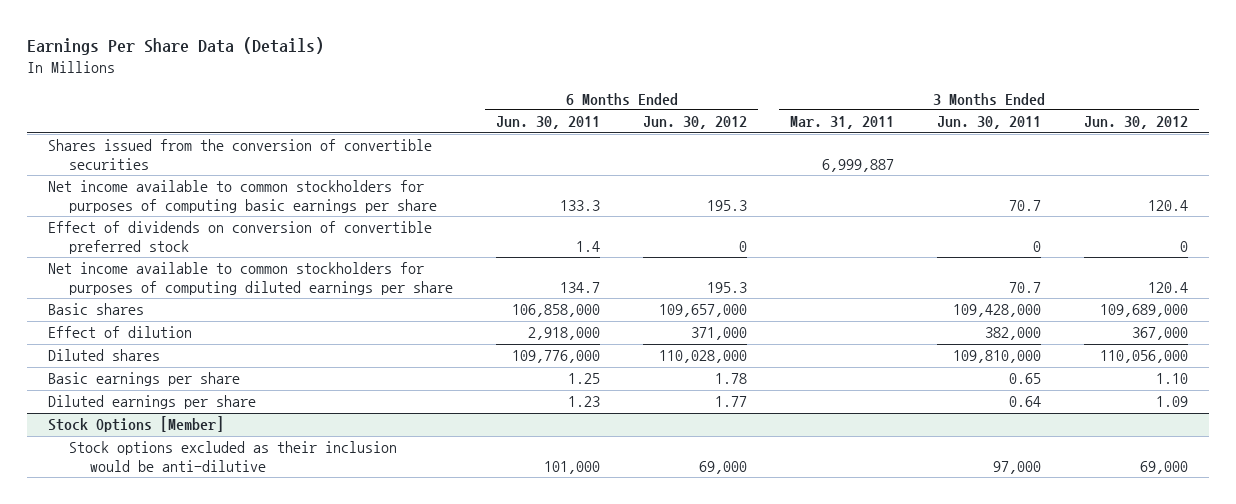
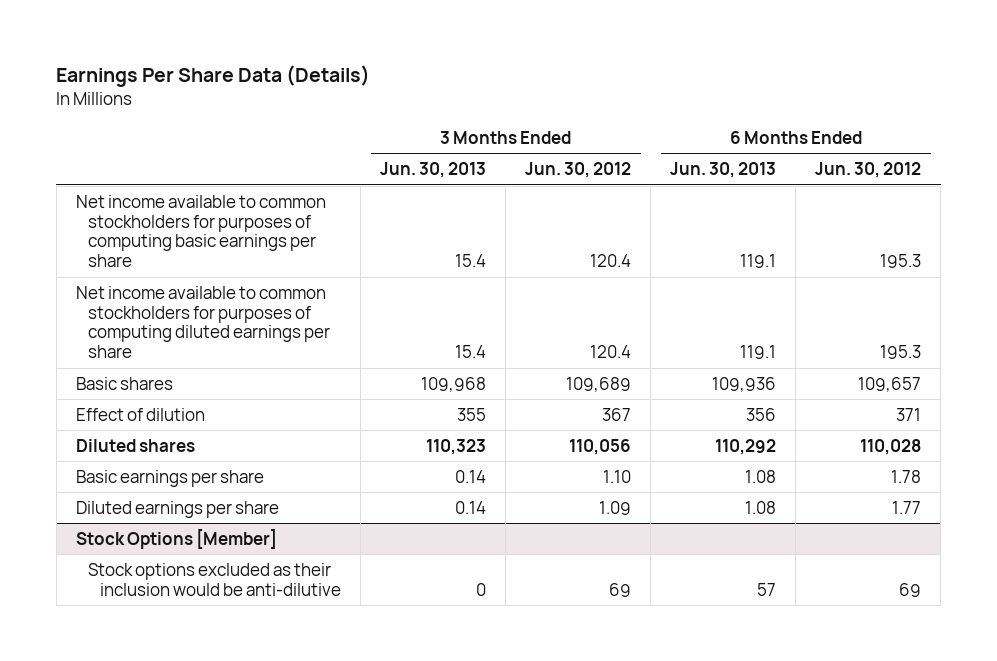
[496,116,601,130] Jun. 30, 2011 -> none
[790,116,895,130] Mar. 31, 2011 -> none
[937,116,1042,130] Jun. 30, 2011 -> none
none -> [380,162,487,179] Jun. 30, 2013
none -> [670,162,777,179] Jun. 30, 2013
[48,139,433,171] Shares issued from the conversion of convertible securities -> none
[48,221,433,255] Effect of dividends on conversion of convertible preferred stock -> none
[659,304,748,318] 109,657,000 -> [858,376,922,392] 109,657
[1100,304,1189,318] 109,689,000 -> [566,376,632,392] 109,689
[691,327,748,341] 371,000 -> [896,407,922,421] 371
[1132,327,1189,341] 367,000 -> [602,407,632,421] 367
[659,350,748,364] 110,028,000 -> [860,438,922,455] 110,028
[1100,350,1189,364] 110,056,000 -> [569,438,632,455] 110,056
[699,461,748,475] 69,000 -> [899,582,922,597] 69
[1140,461,1189,475] 69,000 -> [609,582,632,597] 69

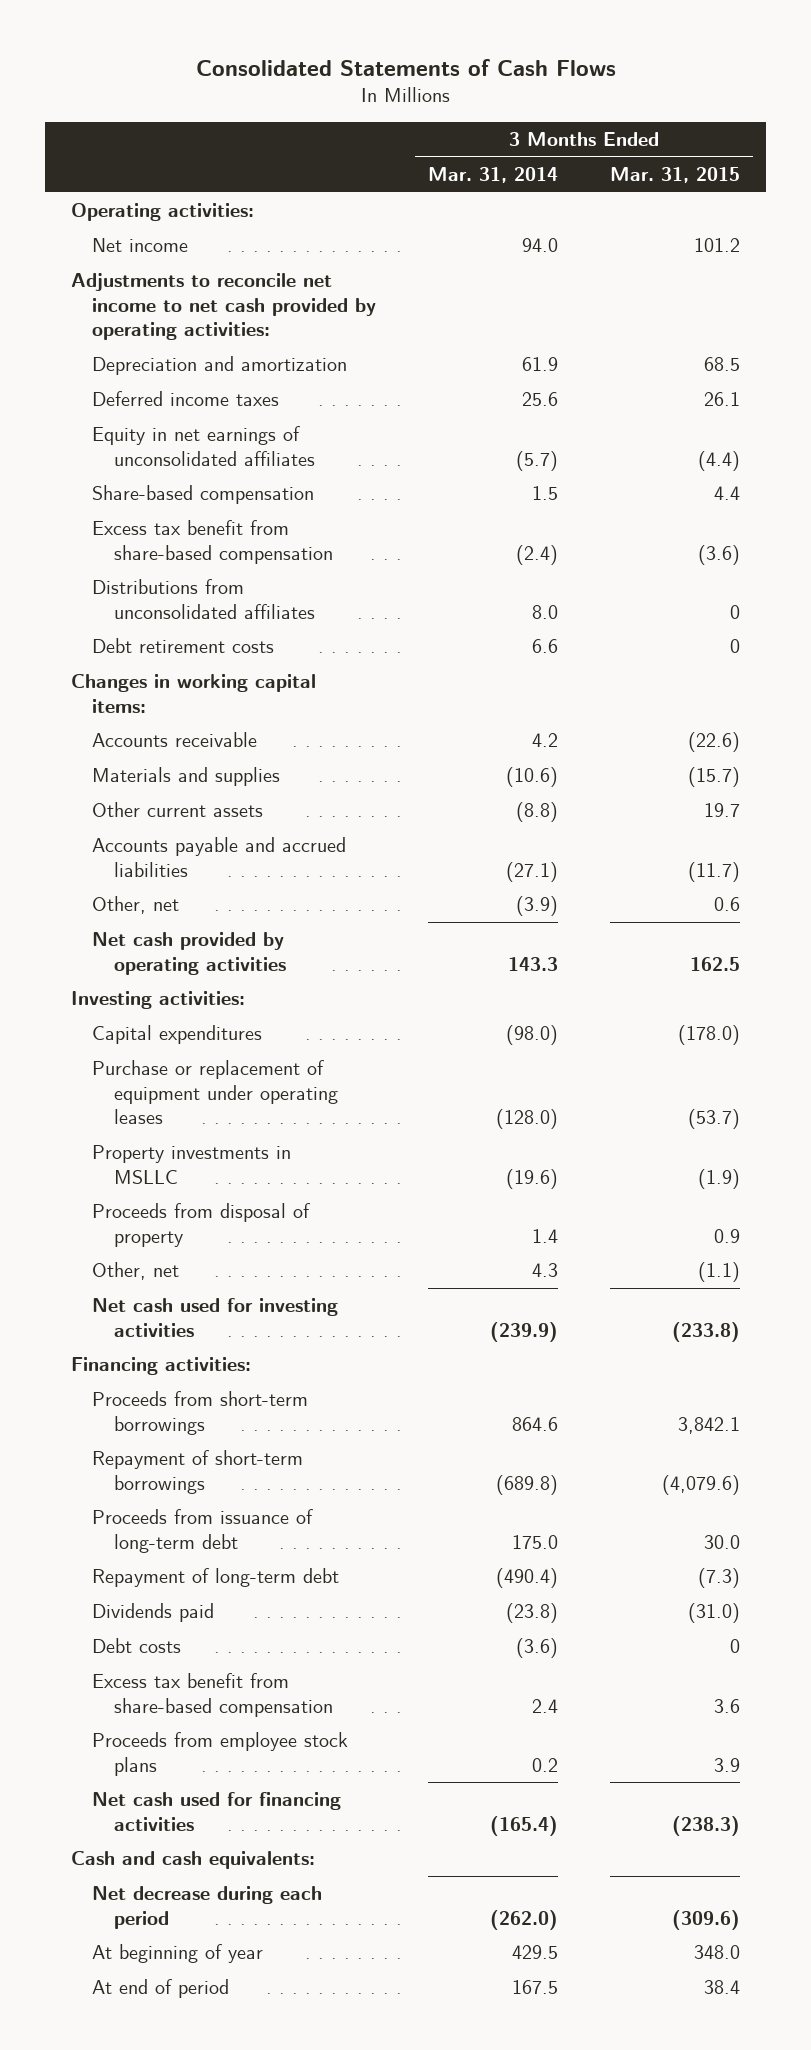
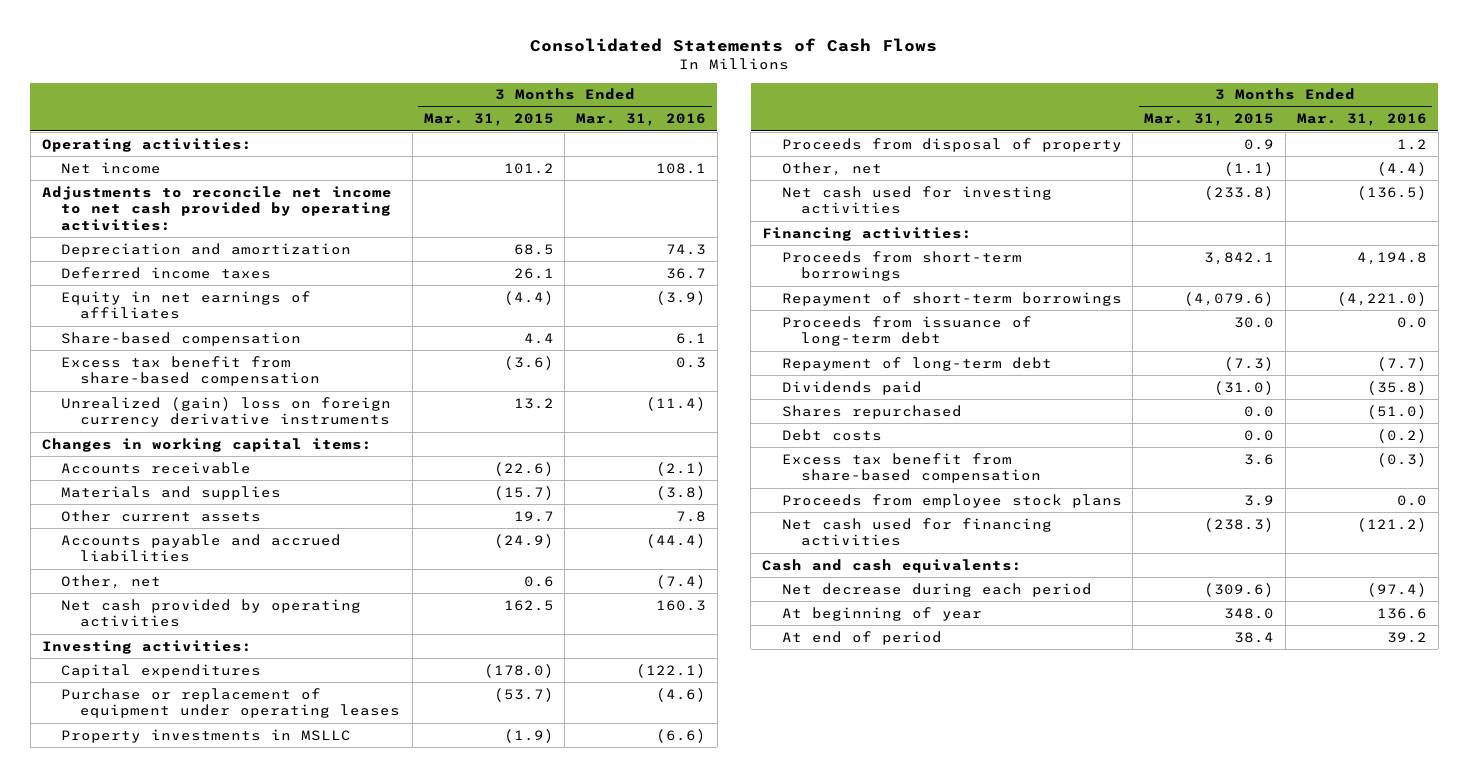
[428,167,559,184] Mar. 31, 2014 -> none
none -> [576,113,707,127] Mar. 31, 2016
[92,426,315,466] Equity in net earnings of unconsolidated affiliates -> [60,290,311,320] Equity in net earnings of affiliates
[92,579,315,619] Distributions from unconsolidated affiliates -> none
[92,638,275,654] Debt retirement costs -> none
none -> [60,396,391,428] Unrealized (gain) loss on foreign currency derivative instruments
[688,861,741,882] (11.7) -> [493,533,554,548] (24.9)
none -> [781,404,962,419] Shares repurchased
[730,1639,741,1654] 0 -> [1244,429,1275,441] 0.0

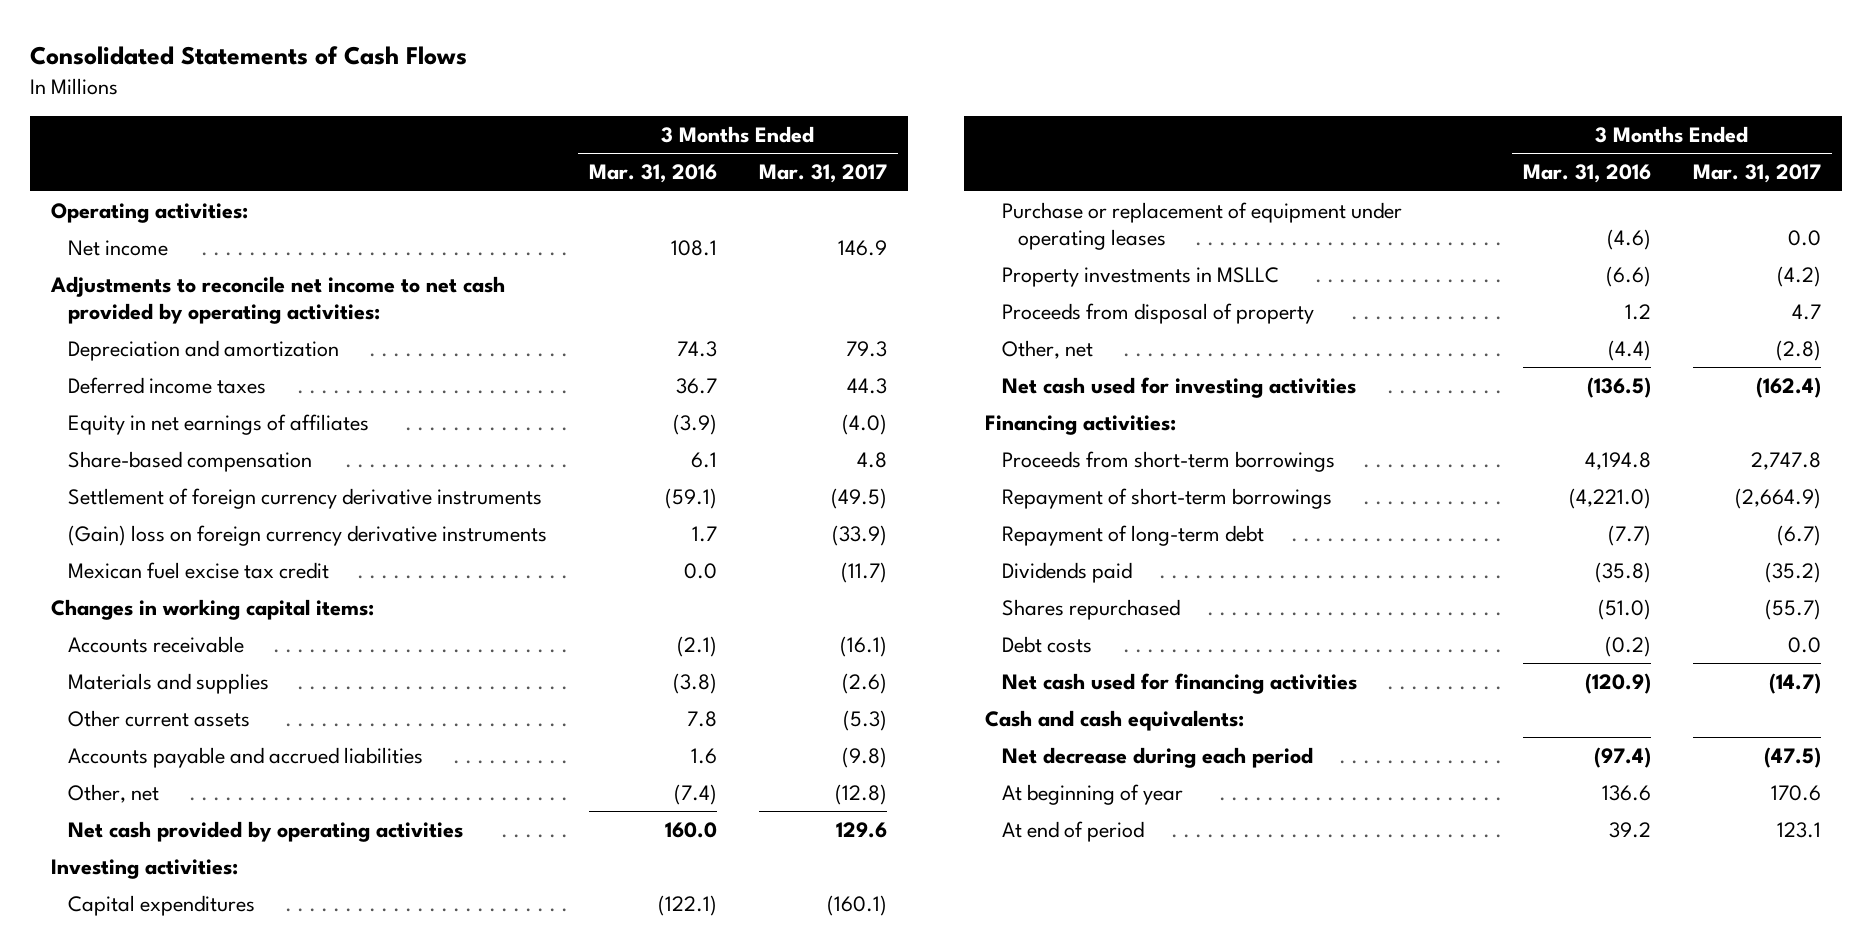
[423,113,554,127] Mar. 31, 2015 -> none
none -> [759,164,888,184] Mar. 31, 2017
[60,355,321,387] Excess tax benefit from share-based compensation -> none
none -> [67,487,542,509] Settlement of foreign currency derivative instruments
[60,396,391,428] Unrealized (gain) loss on foreign currency derivative instruments -> [67,524,547,546] (Gain) loss on foreign currency derivative instruments
[646,396,707,411] (11.4) -> [691,525,717,542] 1.7
none -> [67,561,329,579] Mexican fuel excise tax credit
[646,533,707,548] (44.4) -> [690,747,717,764] 1.6
[656,599,707,611] 160.3 -> [664,821,717,838] 160.0
[781,315,1032,347] Proceeds from issuance of long-term debt -> none
[781,452,1041,484] Excess tax benefit from share-based compensation -> none
[781,493,1122,508] Proceeds from employee stock plans -> none
[1356,517,1427,532] (121.2) -> [1584,672,1651,694] (120.9)

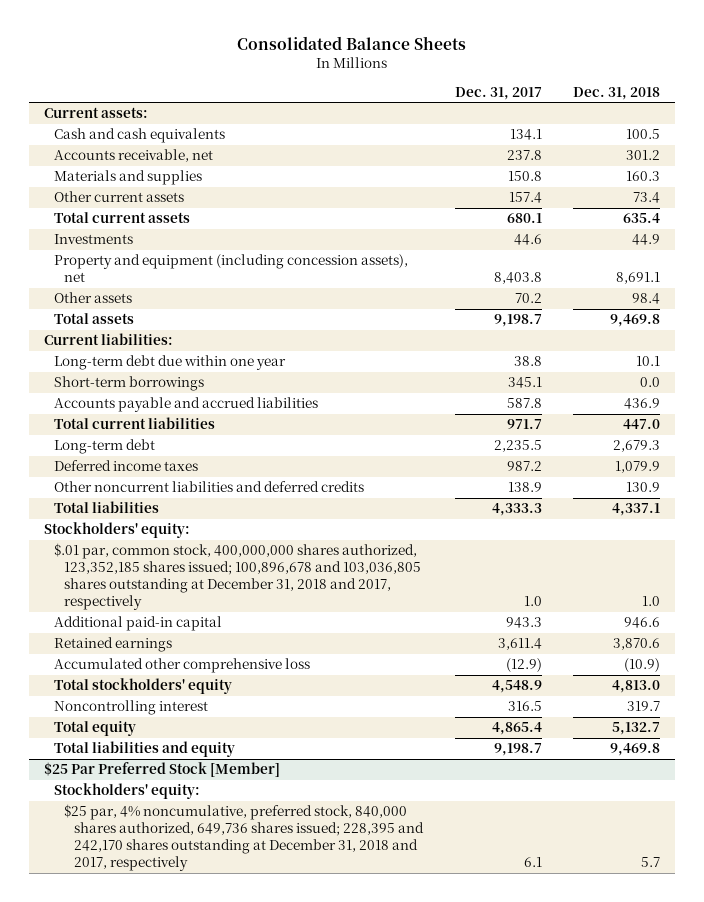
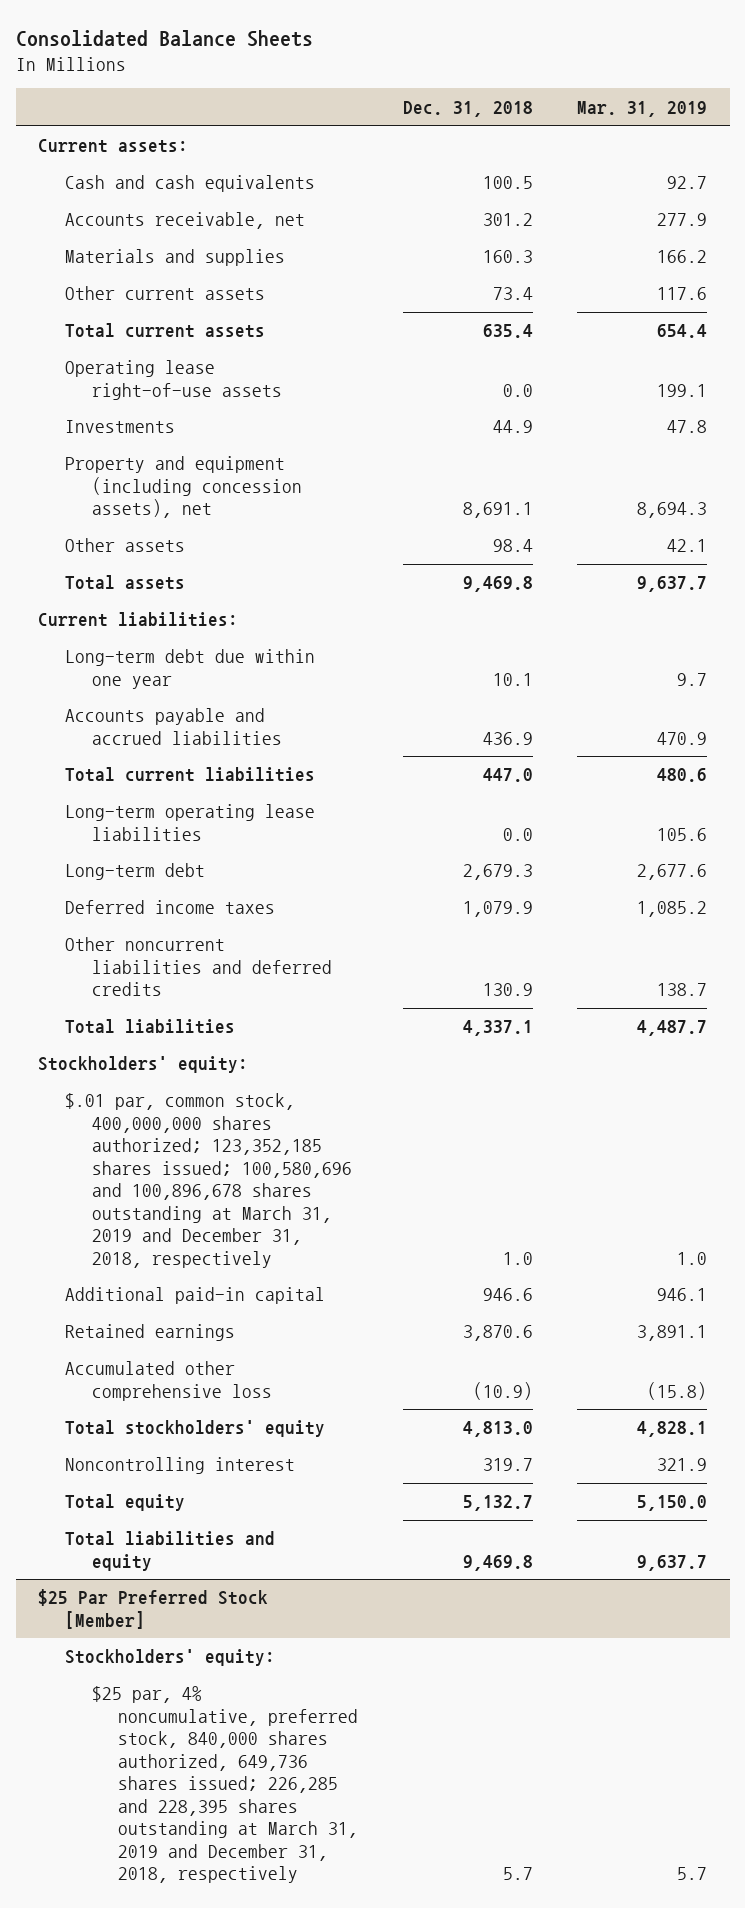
[454,86,542,100] Dec. 31, 2017 -> none
none -> [577,100,708,117] Mar. 31, 2019
none -> [64,360,282,400] Operating lease right-of-use assets
[54,376,205,392] Short-term borrowings -> none
none -> [64,804,315,841] Long-term operating lease liabilities
[54,543,422,611] $.01 par, common stock, 400,000,000 shares authorized, 123,352,185 shares issued; 100,896,678 and 103,036,805 shares outstanding at December 31, 2018 and 2017, respectively -> [64,1093,352,1268] $.01 par, common stock, 400,000,000 shares authorized; 123,352,185 shares issued; 100,580,696 and 100,896,678 shares outstanding at March 31, 2019 and December 31, 2018, respectively
[64,804,425,872] $25 par, 4% noncumulative, preferred stock, 840,000 shares authorized, 649,736 shares issued; 228,395 and 242,170 shares outstanding at December 31, 2018 and 2017, respectively -> [91,1686,359,1884] $25 par, 4% noncumulative, preferred stock, 840,000 shares authorized, 649,736 shares issued; 226,285 and 228,395 shares outstanding at March 31, 2019 and December 31, 2018, respectively

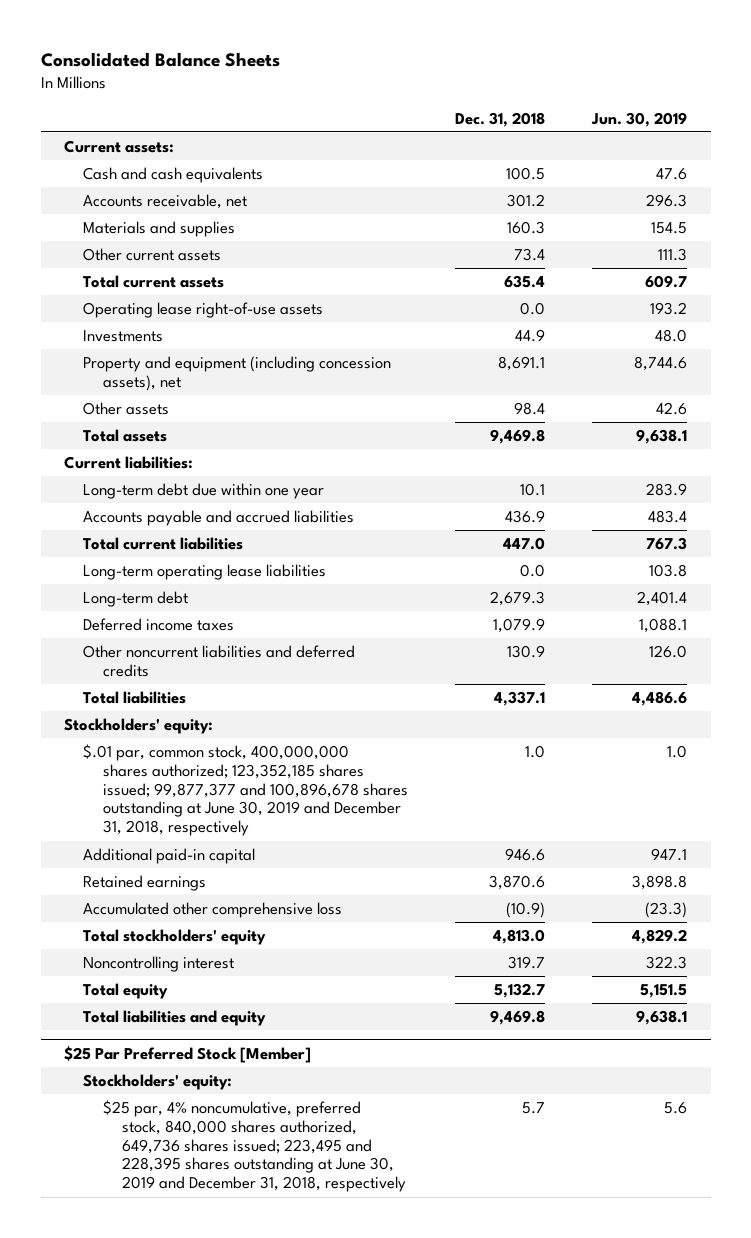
[577,100,708,117] Mar. 31, 2019 -> none
none -> [591,111,688,127] Jun. 30, 2019
[64,1093,352,1268] $.01 par, common stock, 400,000,000 shares authorized; 123,352,185 shares issued; 100,580,696 and 100,896,678 shares outstanding at March 31, 2019 and December 31, 2018, respectively -> [83,744,408,837] $.01 par, common stock, 400,000,000 shares authorized; 123,352,185 shares issued; 99,877,377 and 100,896,678 shares outstanding at June 30, 2019 and December 31, 2018, respectively
[91,1686,359,1884] $25 par, 4% noncumulative, preferred stock, 840,000 shares authorized, 649,736 shares issued; 226,285 and 228,395 shares outstanding at March 31, 2019 and December 31, 2018, respectively -> [102,1100,406,1193] $25 par, 4% noncumulative, preferred stock, 840,000 shares authorized, 649,736 shares issued; 223,495 and 228,395 shares outstanding at June 30, 2019 and December 31, 2018, respectively

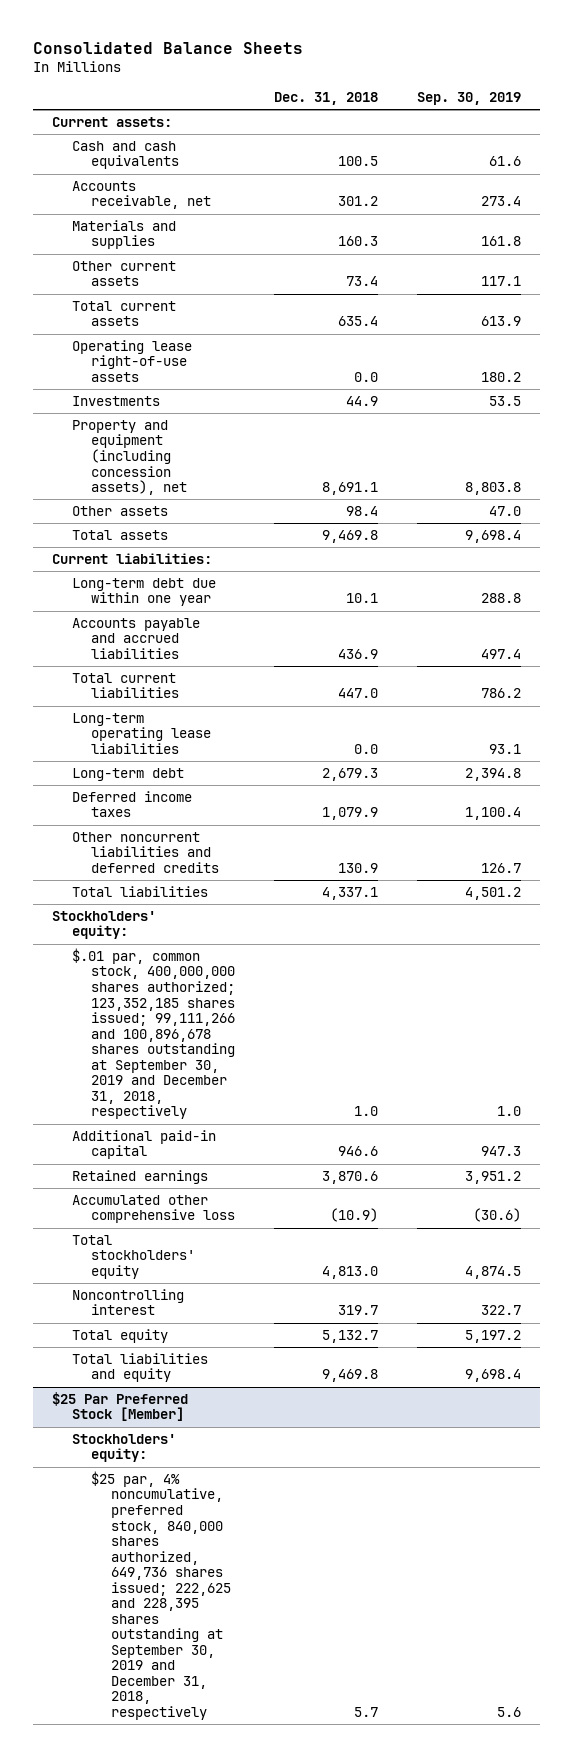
[591,111,688,127] Jun. 30, 2019 -> none
none -> [416,92,521,106] Sep. 30, 2019
[83,744,408,837] $.01 par, common stock, 400,000,000 shares authorized; 123,352,185 shares issued; 99,877,377 and 100,896,678 shares outstanding at June 30, 2019 and December 31, 2018, respectively -> [71,947,236,1120] $.01 par, common stock, 400,000,000 shares authorized; 123,352,185 shares issued; 99,111,266 and 100,896,678 shares outstanding at September 30, 2019 and December 31, 2018, respectively
[102,1100,406,1193] $25 par, 4% noncumulative, preferred stock, 840,000 shares authorized, 649,736 shares issued; 223,495 and 228,395 shares outstanding at June 30, 2019 and December 31, 2018, respectively -> [91,1470,231,1721] $25 par, 4% noncumulative, preferred stock, 840,000 shares authorized, 649,736 shares issued; 222,625 and 228,395 shares outstanding at September 30, 2019 and December 31, 2018, respectively

